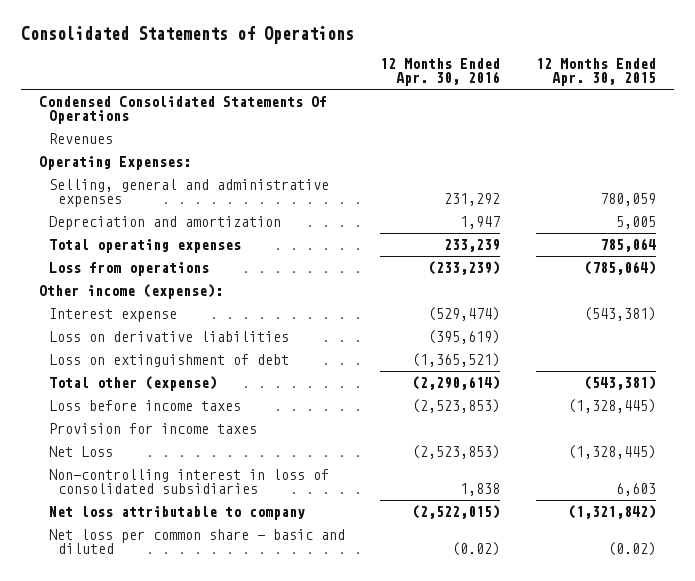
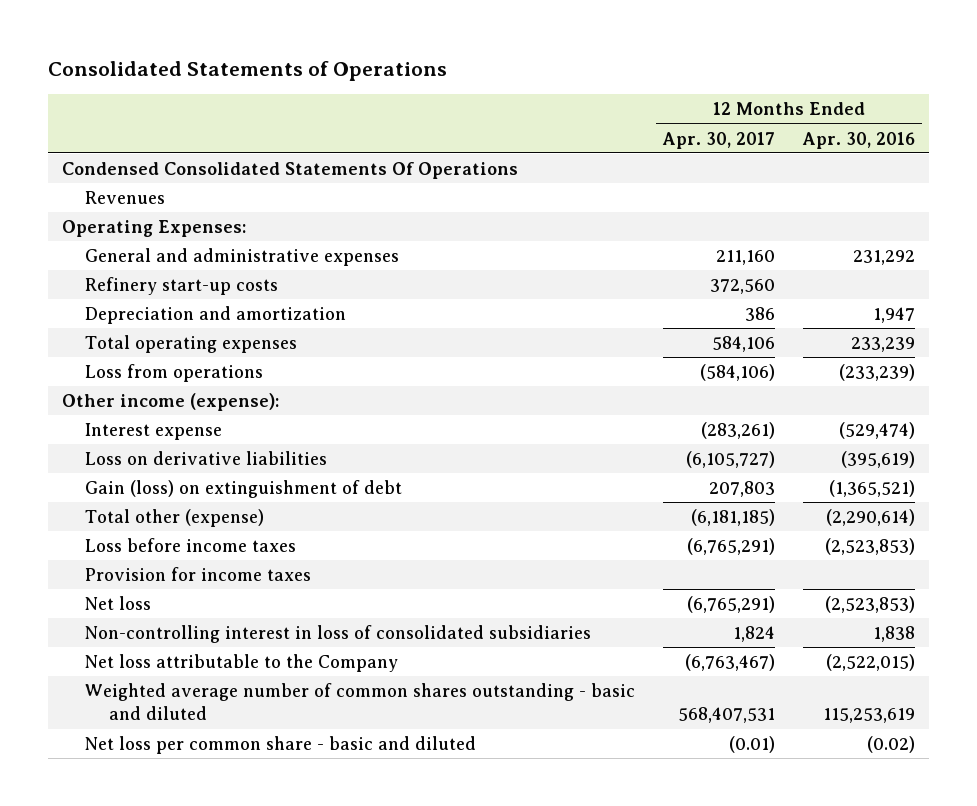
[535,58,656,87] 12 Months Ended Apr. 30, 2015 -> none
none -> [662,131,776,149] Apr. 30, 2017
[48,179,329,208] Selling, general and administrative expenses -> [85,247,400,266] General and administrative expenses
none -> [85,276,279,295] Refinery start-up costs
[48,354,289,368] Loss on extinguishment of debt -> [85,479,403,498] Gain (loss) on extinguishment of debt
[48,446,113,458] Net Loss -> [85,595,152,610] Net loss
[48,506,305,521] Net loss attributable to company -> [85,653,399,672] Net loss attributable to the Company
none -> [85,682,636,721] Weighted average number of common shares outstanding - basic and diluted

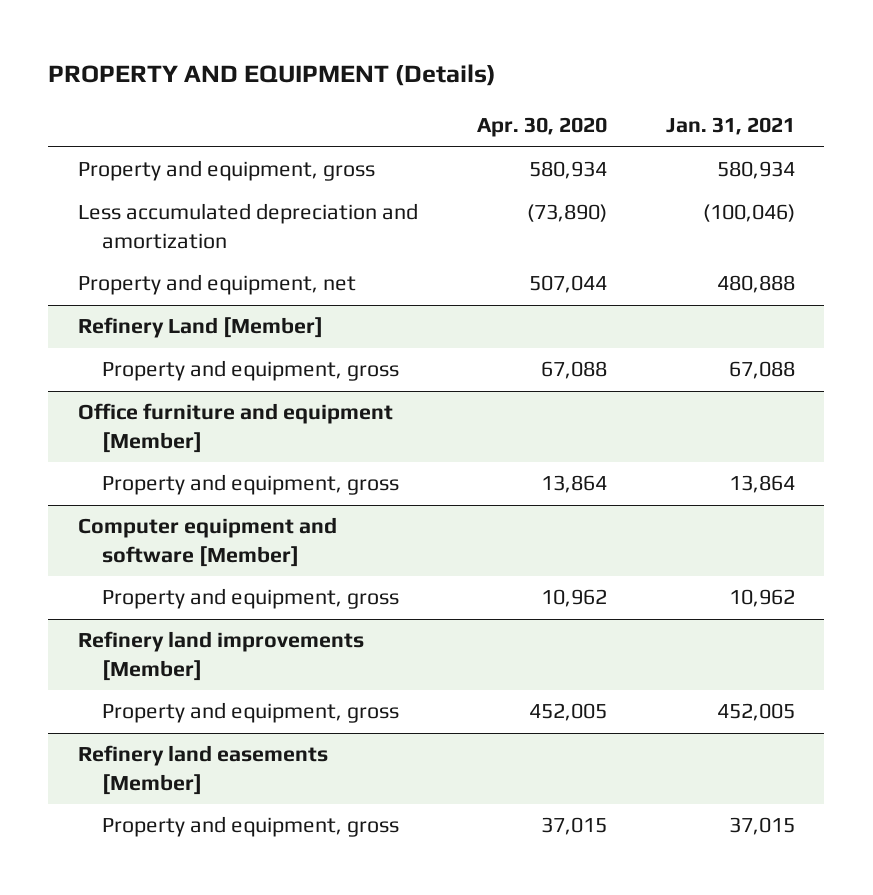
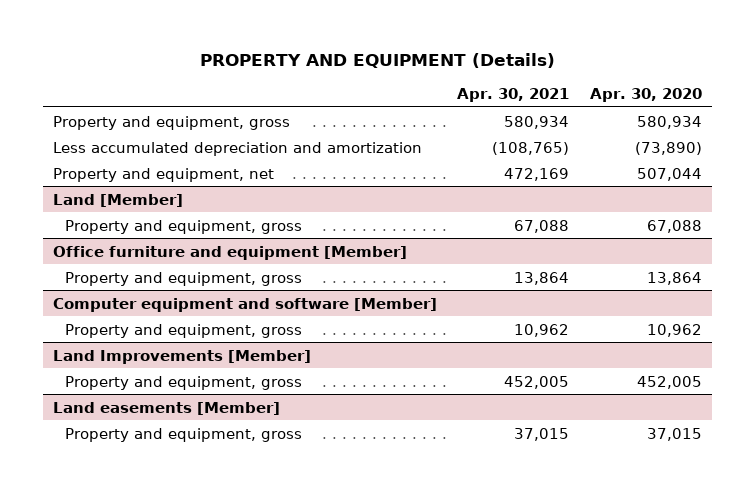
[665,117,795,136] Jan. 31, 2021 -> none
none -> [457,88,570,103] Apr. 30, 2021
[77,317,323,339] Refinery Land [Member] -> [52,193,183,207] Land [Member]
[77,631,364,681] Refinery land improvements [Member] -> [52,349,311,364] Land Improvements [Member]
[77,745,328,795] Refinery land easements [Member] -> [52,401,280,415] Land easements [Member]

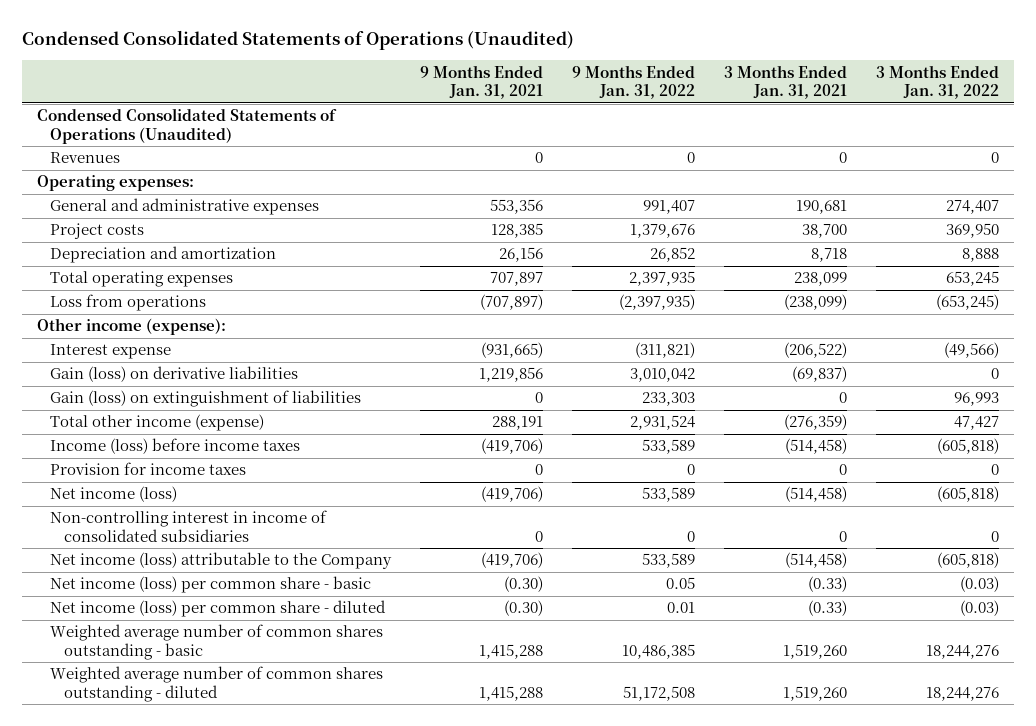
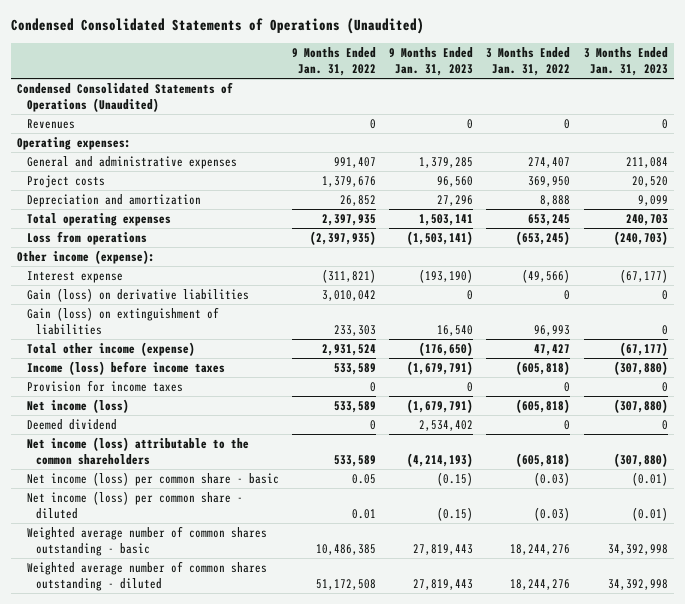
[420,64,544,100] 9 Months Ended Jan. 31, 2021 -> none
[724,64,848,100] 3 Months Ended Jan. 31, 2021 -> none
none -> [389,46,474,76] 9 Months Ended Jan. 31, 2023
none -> [583,46,668,76] 3 Months Ended Jan. 31, 2023
[50,510,328,542] Non-controlling interest in income of consolidated subsidiaries -> none
none -> [26,419,117,431] Deemed dividend
[50,552,393,570] Net income (loss) attributable to the Company -> [26,437,249,466] Net income (loss) attributable to the common shareholders

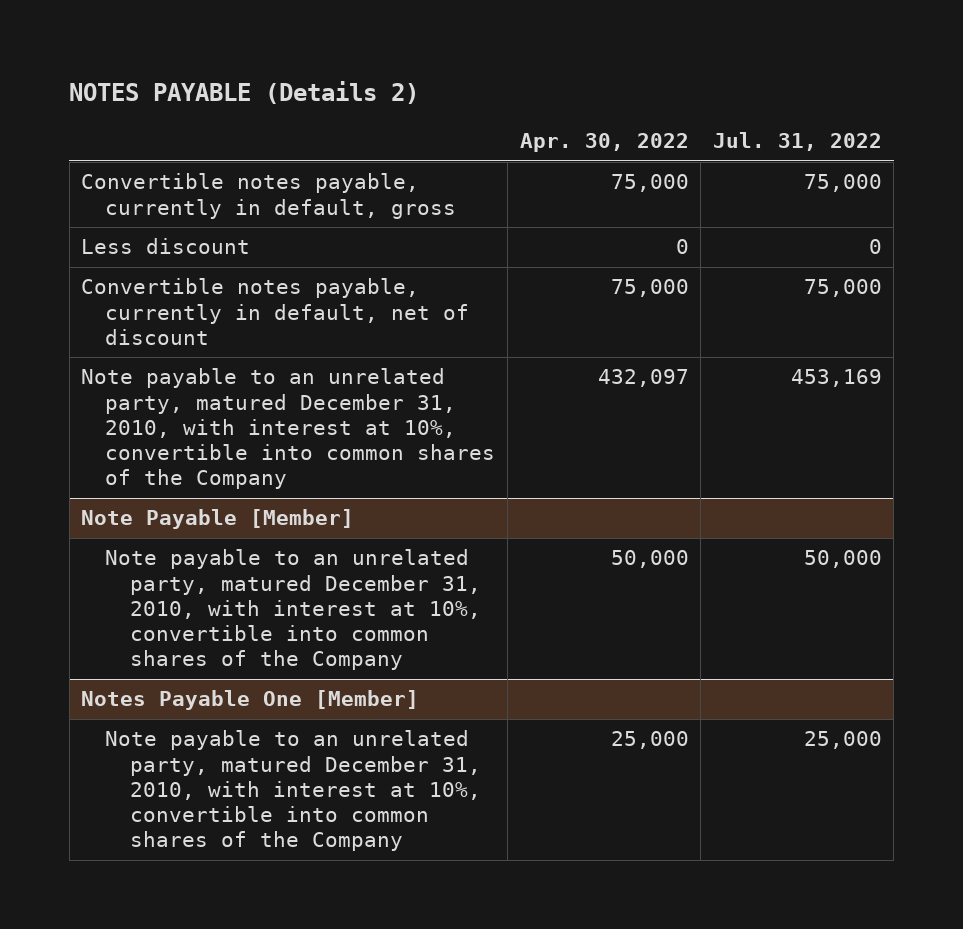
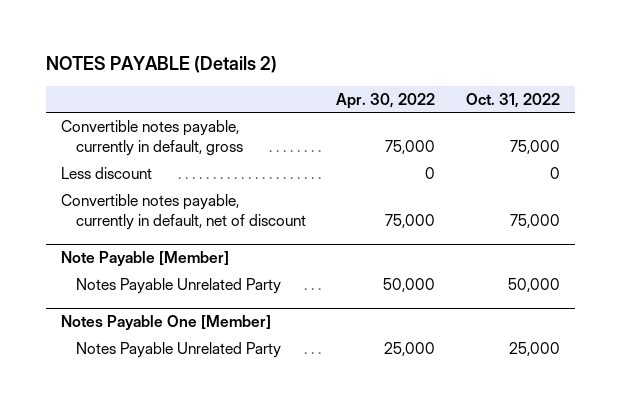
[712,132,882,152] Jul. 31, 2022 -> none
none -> [465,92,560,108] Oct. 31, 2022
[81,368,496,490] Note payable to an unrelated party, matured December 31, 2010, with interest at 10%, convertible into common shares of the Company -> none
[105,549,481,671] Note payable to an unrelated party, matured December 31, 2010, with interest at 10%, convertible into common shares of the Company -> [75,278,281,295] Notes Payable Unrelated Party
[105,730,481,852] Note payable to an unrelated party, matured December 31, 2010, with interest at 10%, convertible into common shares of the Company -> [75,342,281,359] Notes Payable Unrelated Party

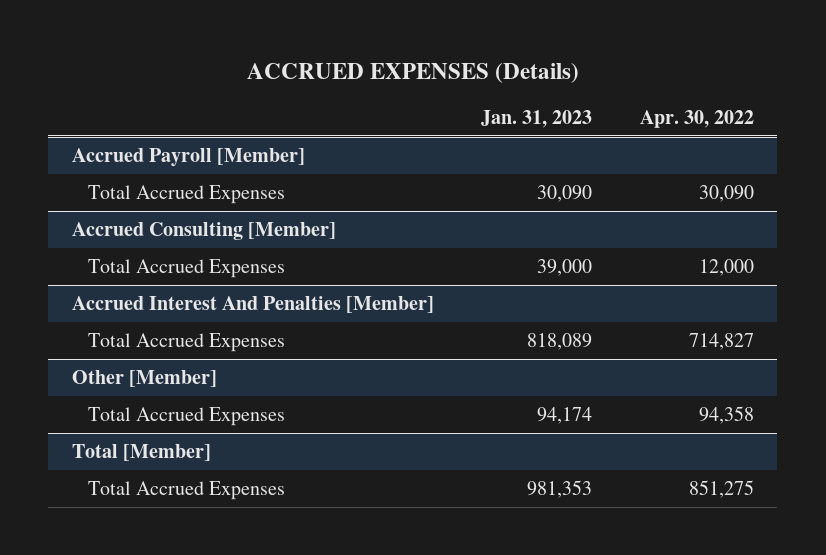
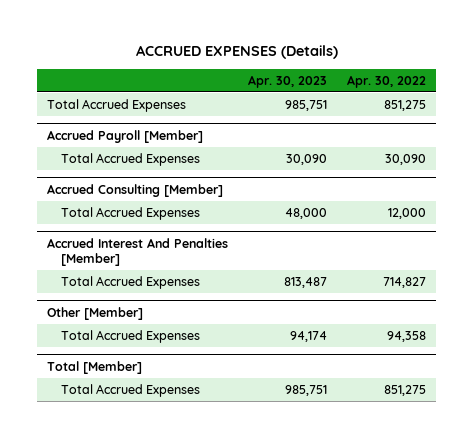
[481,110,593,129] Jan. 31, 2023 -> none
none -> [248,74,328,88] Apr. 30, 2023
none -> [47,98,187,112] Total Accrued Expenses

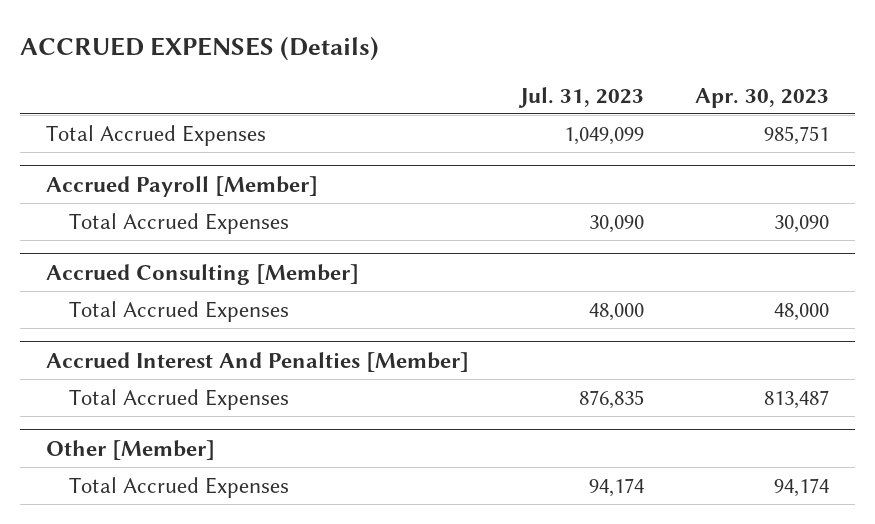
[347,74,427,88] Apr. 30, 2022 -> none
none -> [518,86,645,108] Jul. 31, 2023
[47,360,143,374] Total [Member] -> none
[60,383,200,397] Total Accrued Expenses -> none

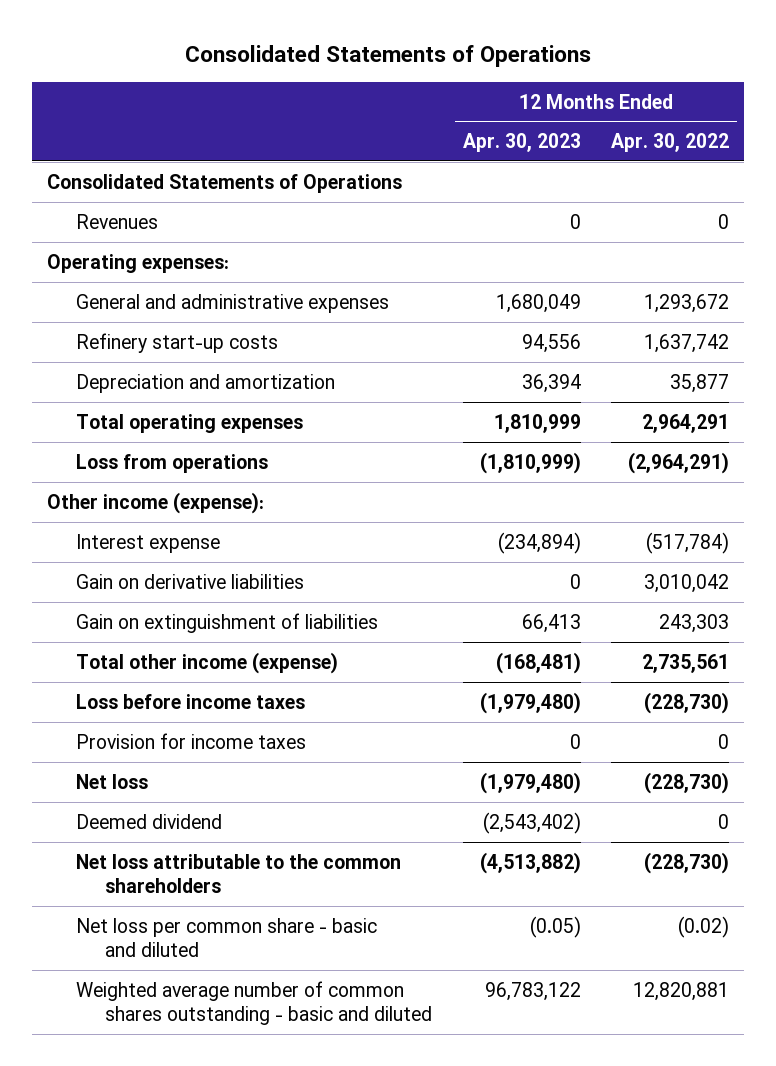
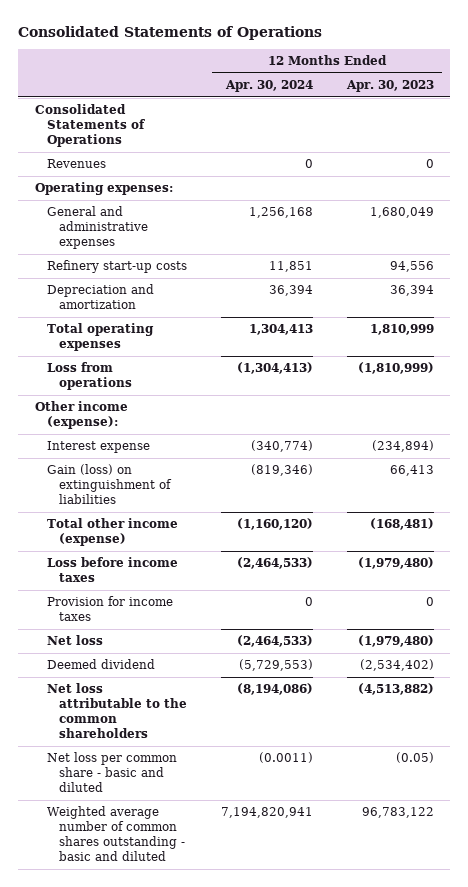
[611,133,730,153] Apr. 30, 2022 -> none
none -> [224,80,313,93] Apr. 30, 2024
[76,573,305,589] Gain on derivative liabilities -> none
[76,612,379,633] Gain on extinguishment of liabilities -> [46,464,172,505] Gain (loss) on extinguishment of liabilities
[482,811,581,834] (2,543,402) -> [359,659,434,672] (2,534,402)

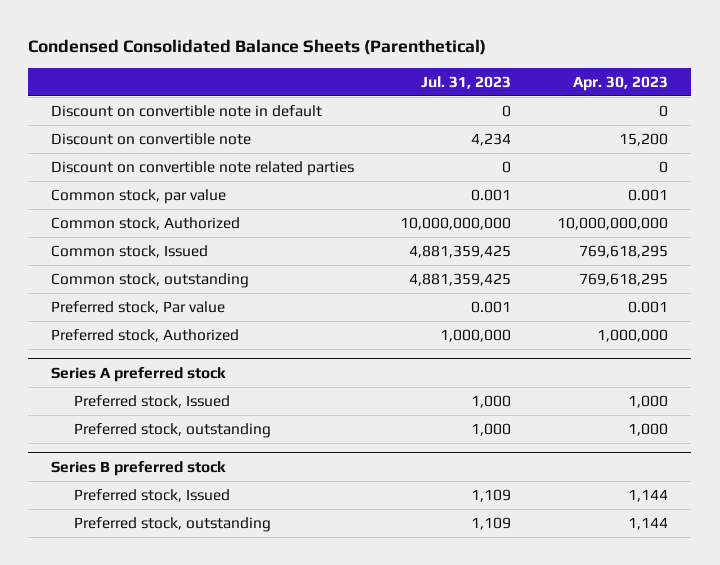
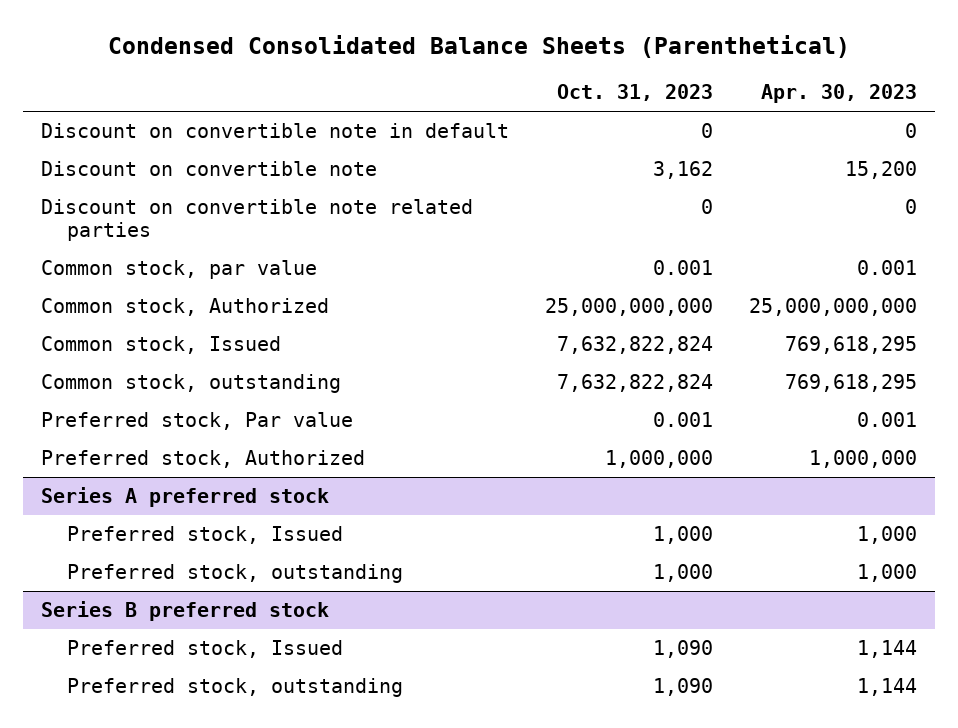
[421,75,512,89] Jul. 31, 2023 -> none
none -> [556,84,713,102] Oct. 31, 2023
[557,217,669,231] 10,000,000,000 -> [748,298,917,317] 25,000,000,000

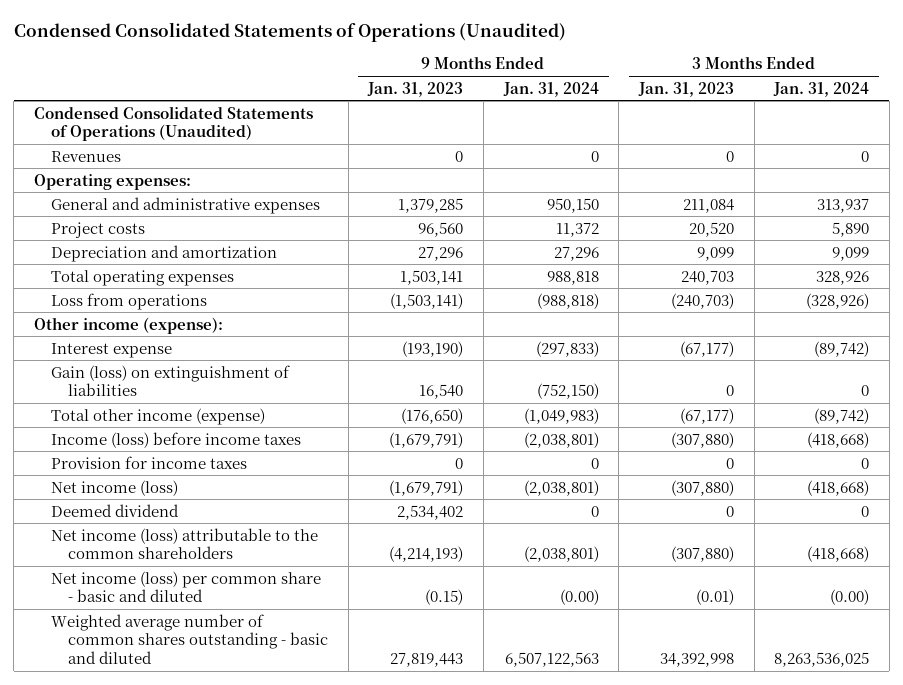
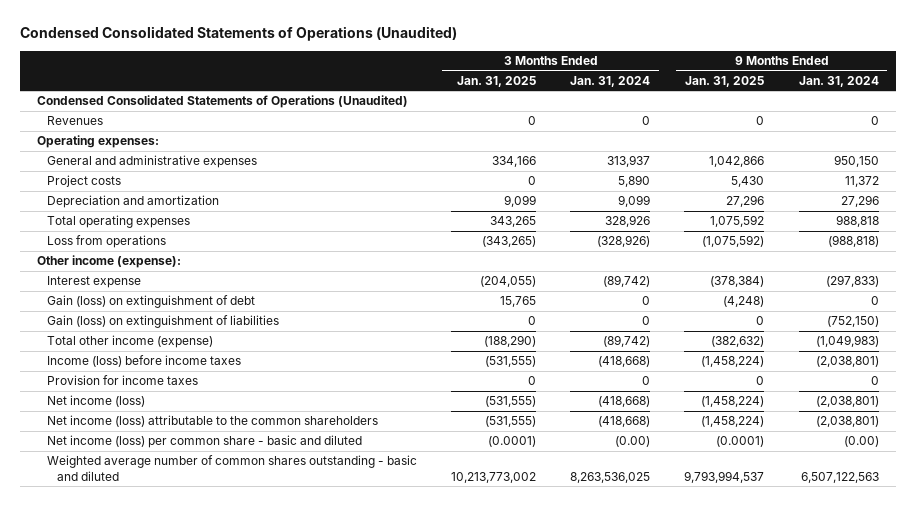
[367,81,464,97] Jan. 31, 2023 -> none
[637,81,734,97] Jan. 31, 2023 -> none
none -> [456,75,536,87] Jan. 31, 2025
none -> [685,75,765,87] Jan. 31, 2025
none -> [46,295,255,309] Gain (loss) on extinguishment of debt
[50,503,179,517] Deemed dividend -> none

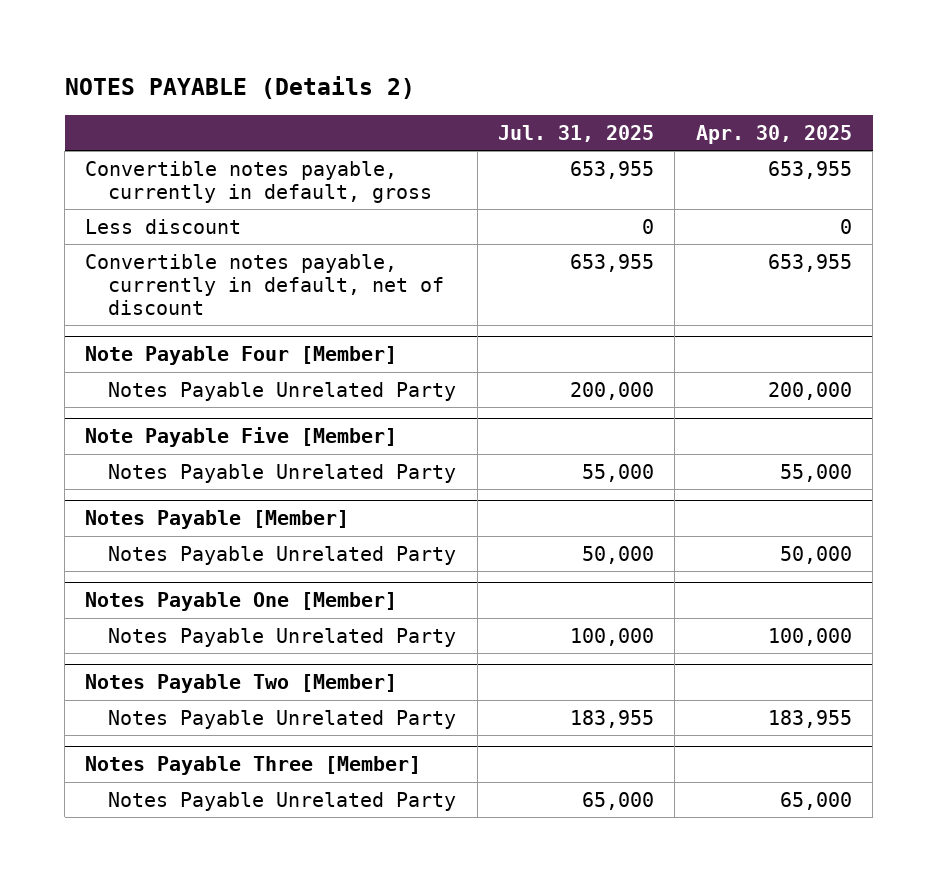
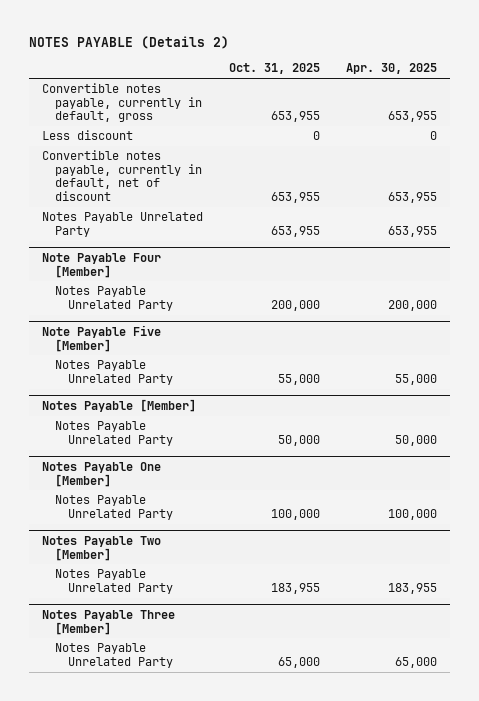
[498,124,655,142] Jul. 31, 2025 -> none
none -> [229,63,321,75] Oct. 31, 2025
none -> [42,212,204,237] Notes Payable Unrelated Party

